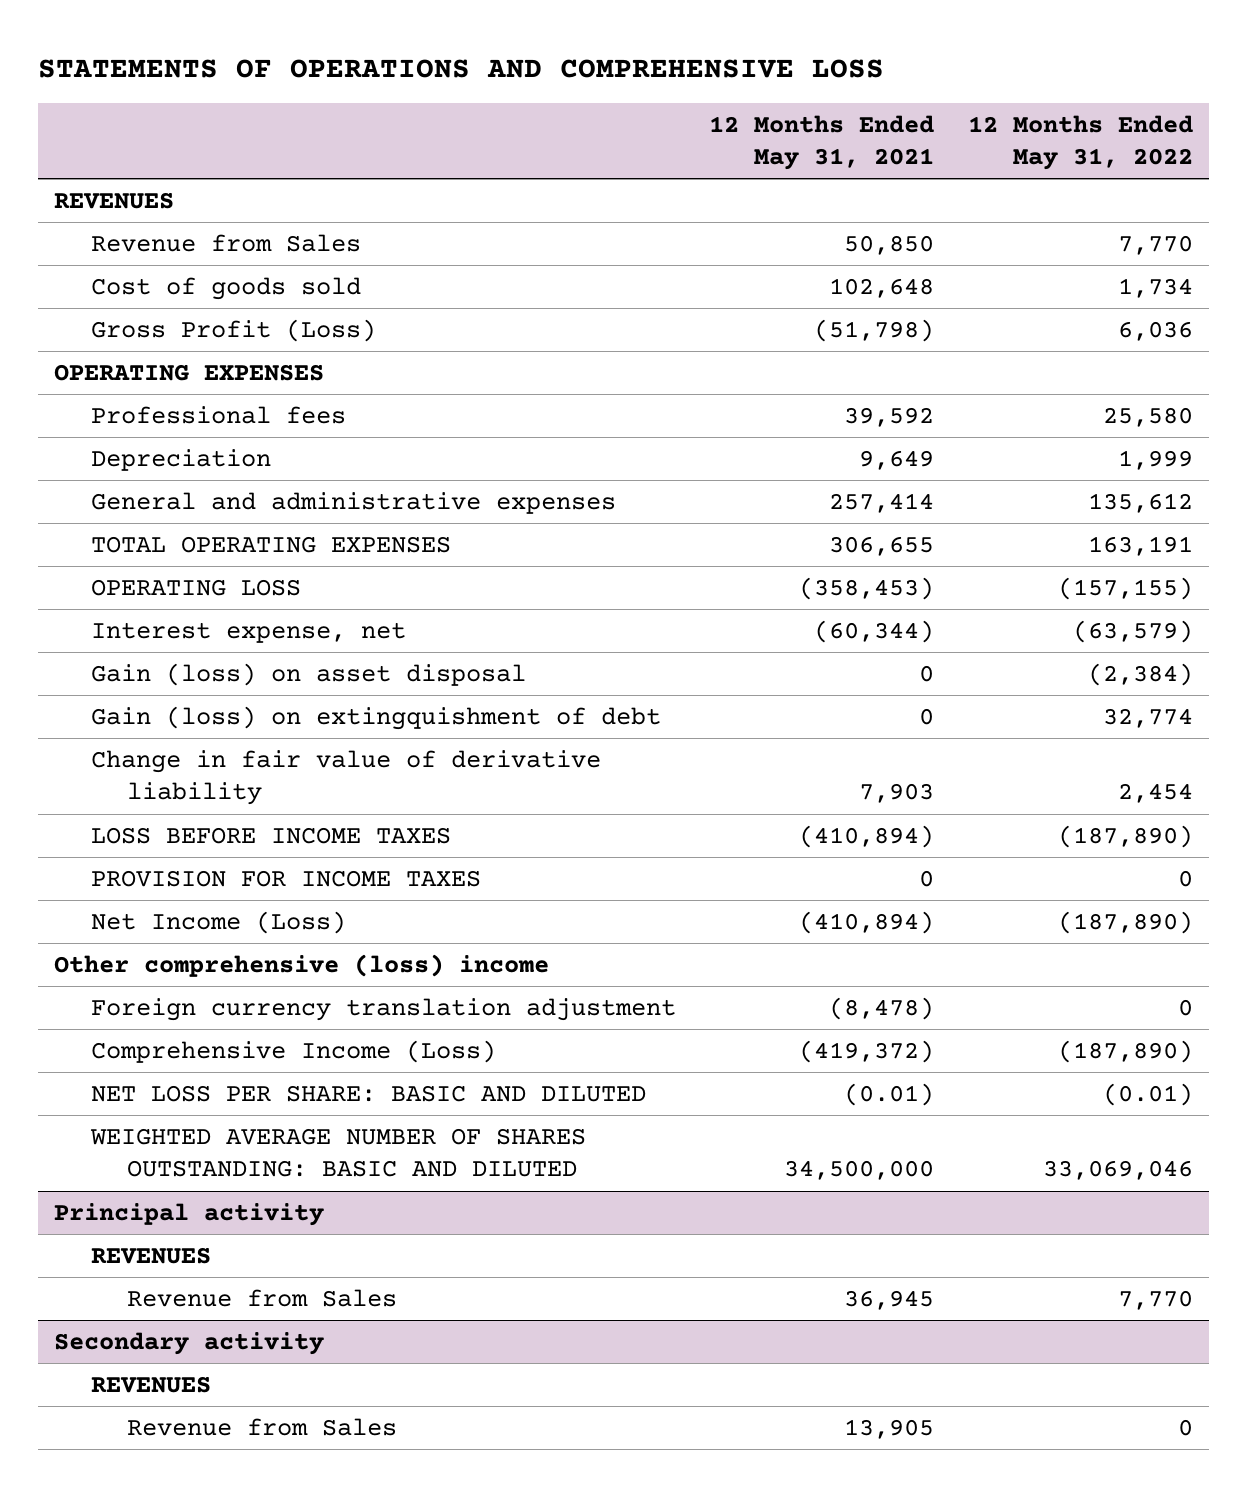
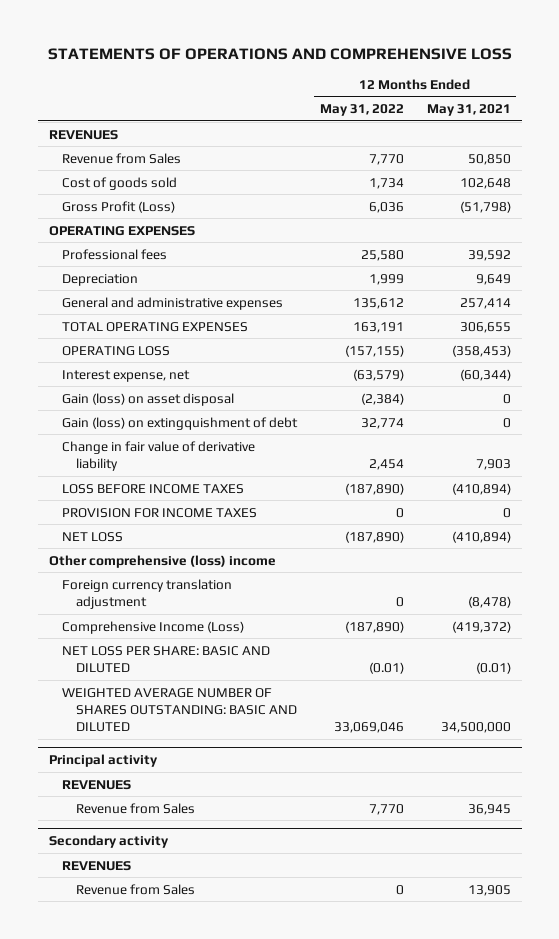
[90,910,346,934] Net Income (Loss) -> [62,531,124,542] NET LOSS

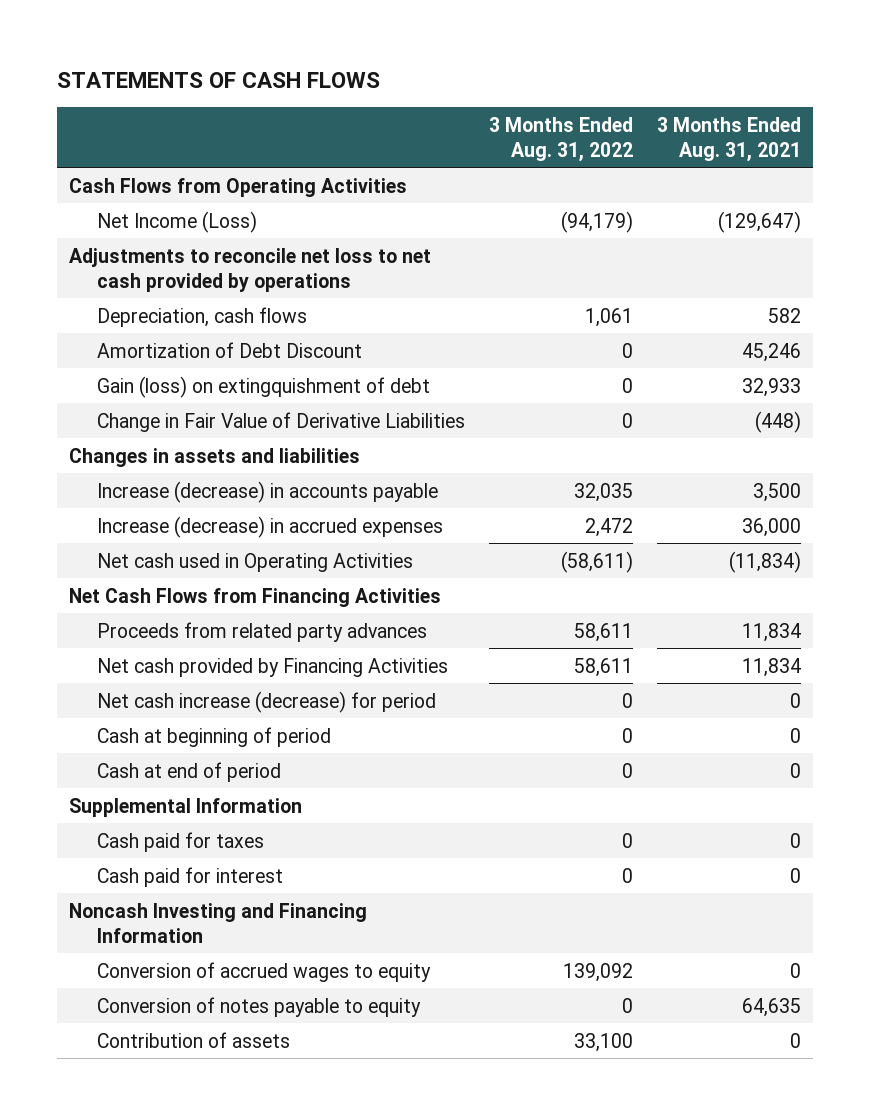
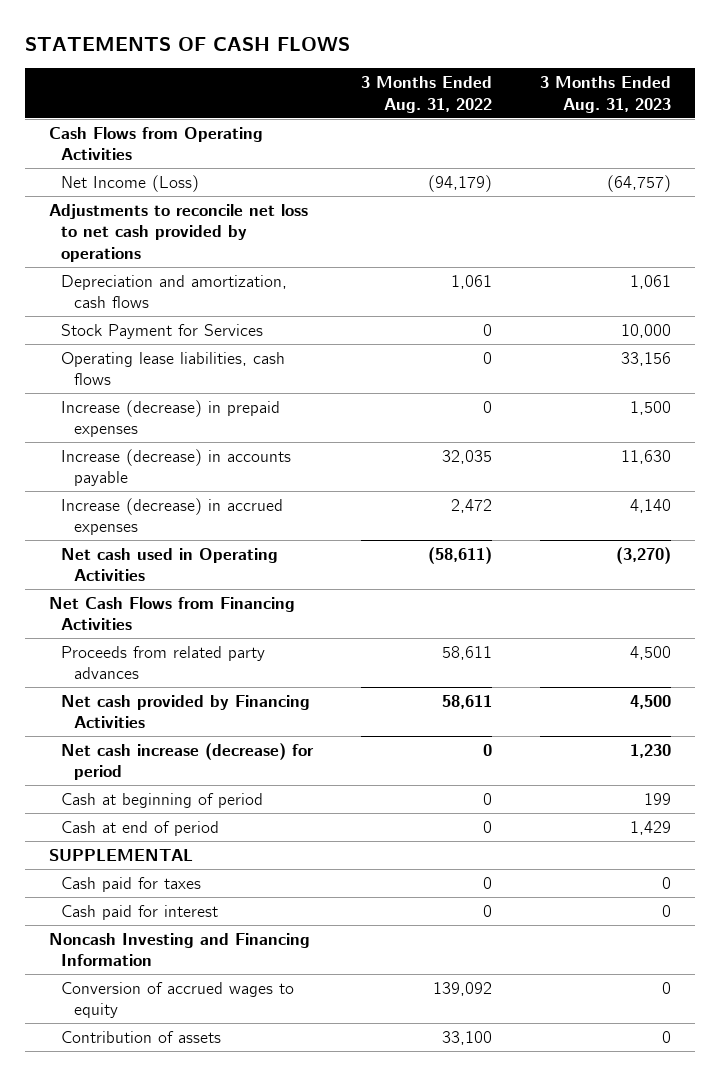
[656,116,801,162] 3 Months Ended Aug. 31, 2021 -> none
none -> [539,75,671,113] 3 Months Ended Aug. 31, 2023
[96,341,362,358] Amortization of Debt Discount -> none
[96,375,430,398] Gain (loss) on extingquishment of debt -> none
[96,411,465,432] Change in Fair Value of Derivative Liabilities -> none
[69,447,361,467] Changes in assets and liabilities -> none
[96,306,307,327] Depreciation, cash flows -> [61,274,288,309] Depreciation and amortization, cash flows
none -> [61,323,264,339] Stock Payment for Services
none -> [61,351,286,386] Operating lease liabilities, cash flows
none -> [61,399,281,438] Increase (decrease) in prepaid expenses
[69,797,303,817] Supplemental Information -> [48,848,193,861] SUPPLEMENTAL
[96,996,421,1017] Conversion of notes payable to equity -> none

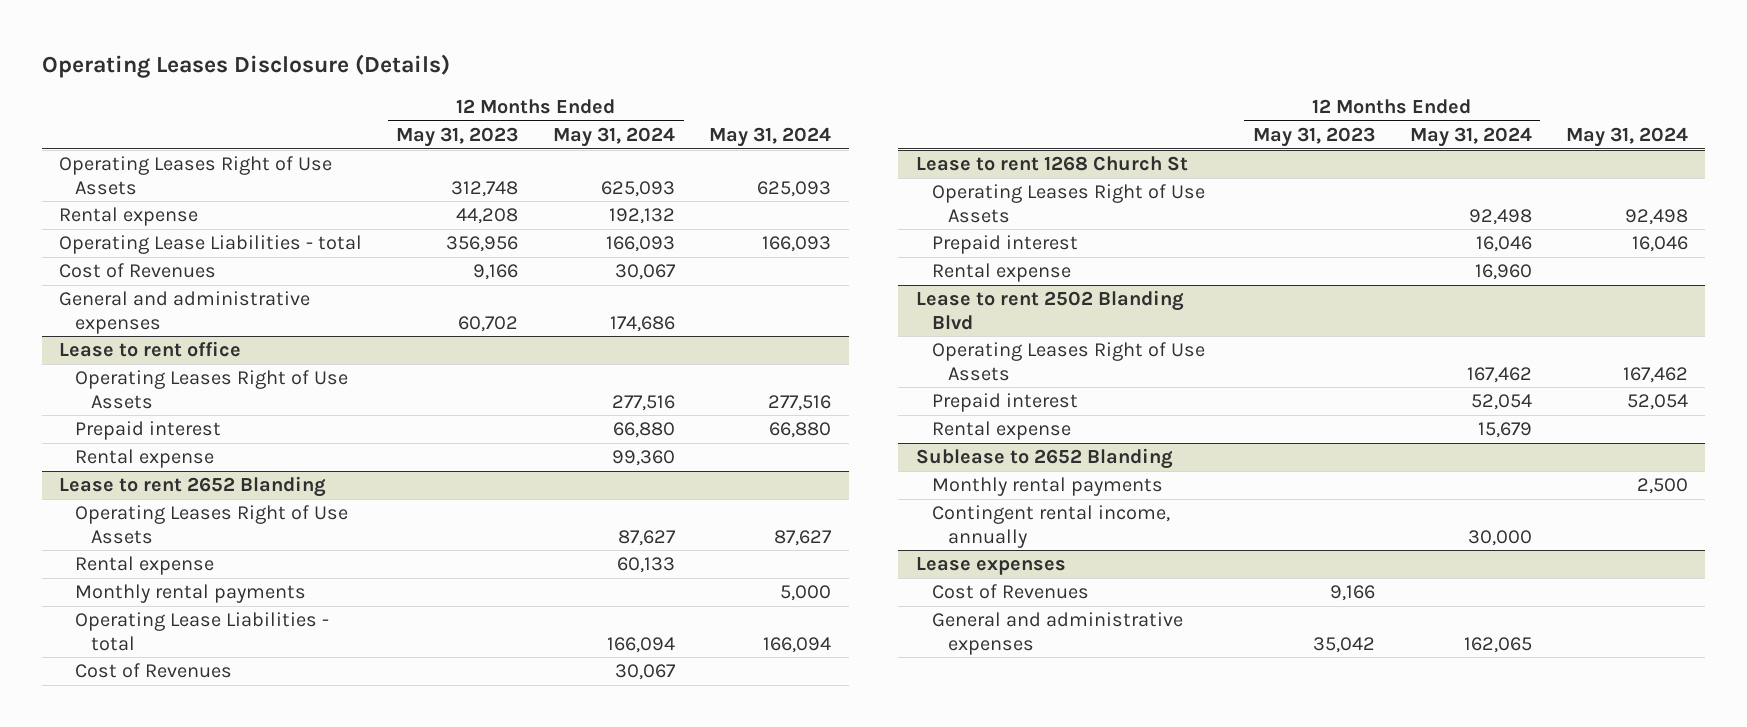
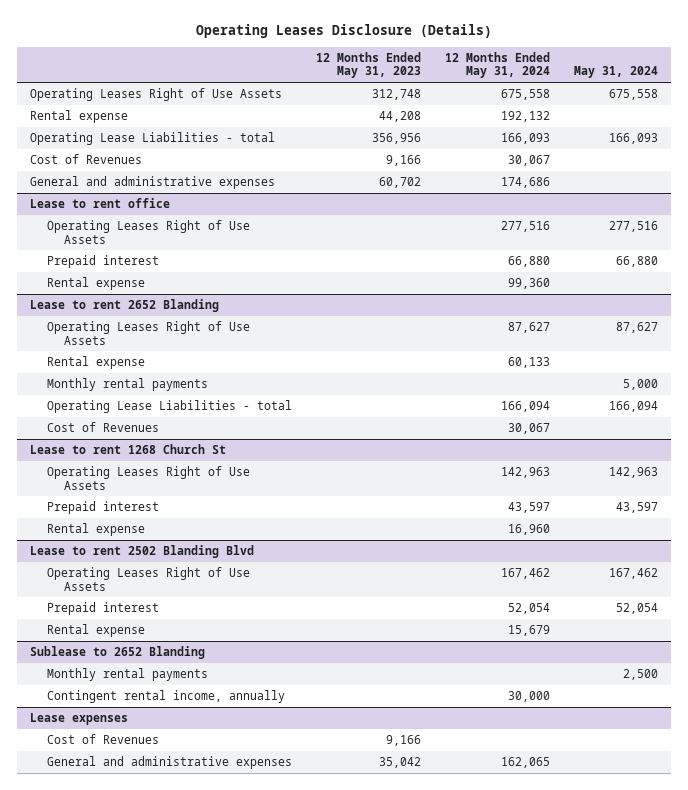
[600,180,675,197] 625,093 -> [501,88,551,100] 675,558
[757,180,832,197] 625,093 -> [609,88,659,100] 675,558
[1468,208,1532,225] 92,498 -> [501,466,551,478] 142,963
[1625,208,1689,225] 92,498 -> [609,466,659,478] 142,963
[1475,236,1532,253] 16,046 -> [508,501,551,513] 43,597
[1632,236,1689,253] 16,046 -> [616,501,659,513] 43,597

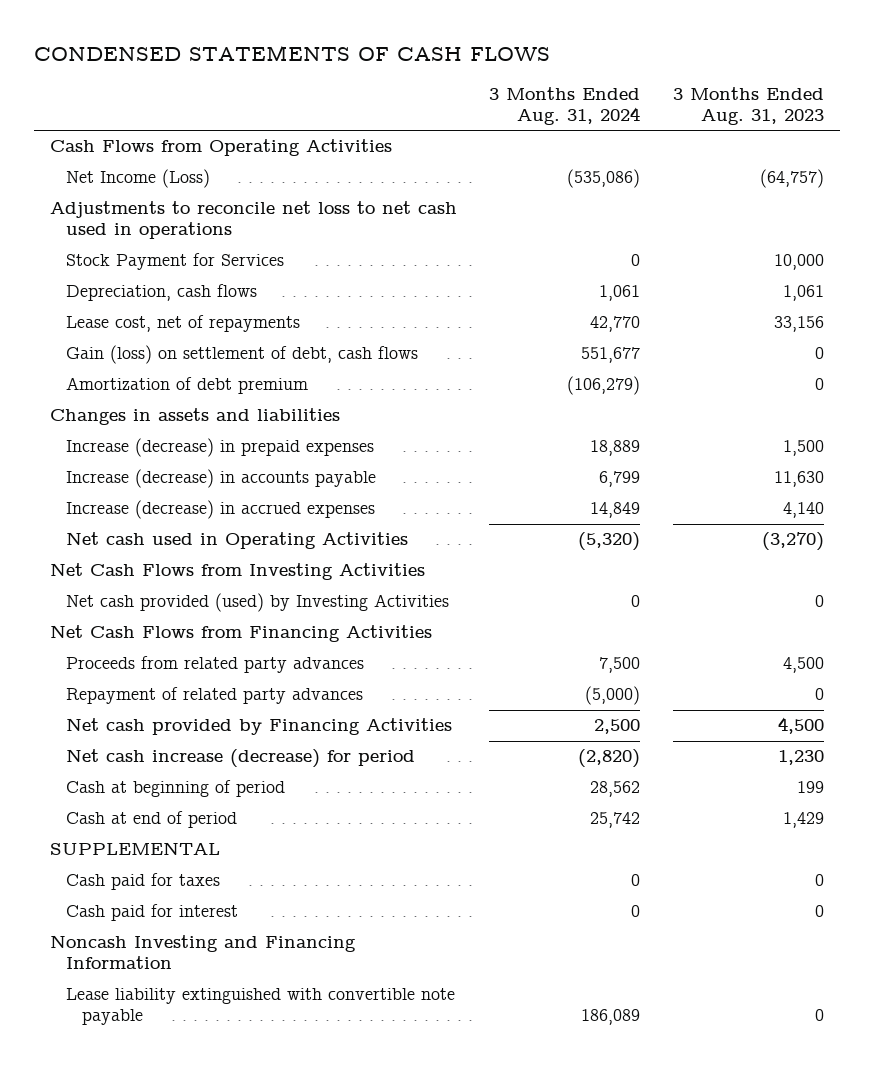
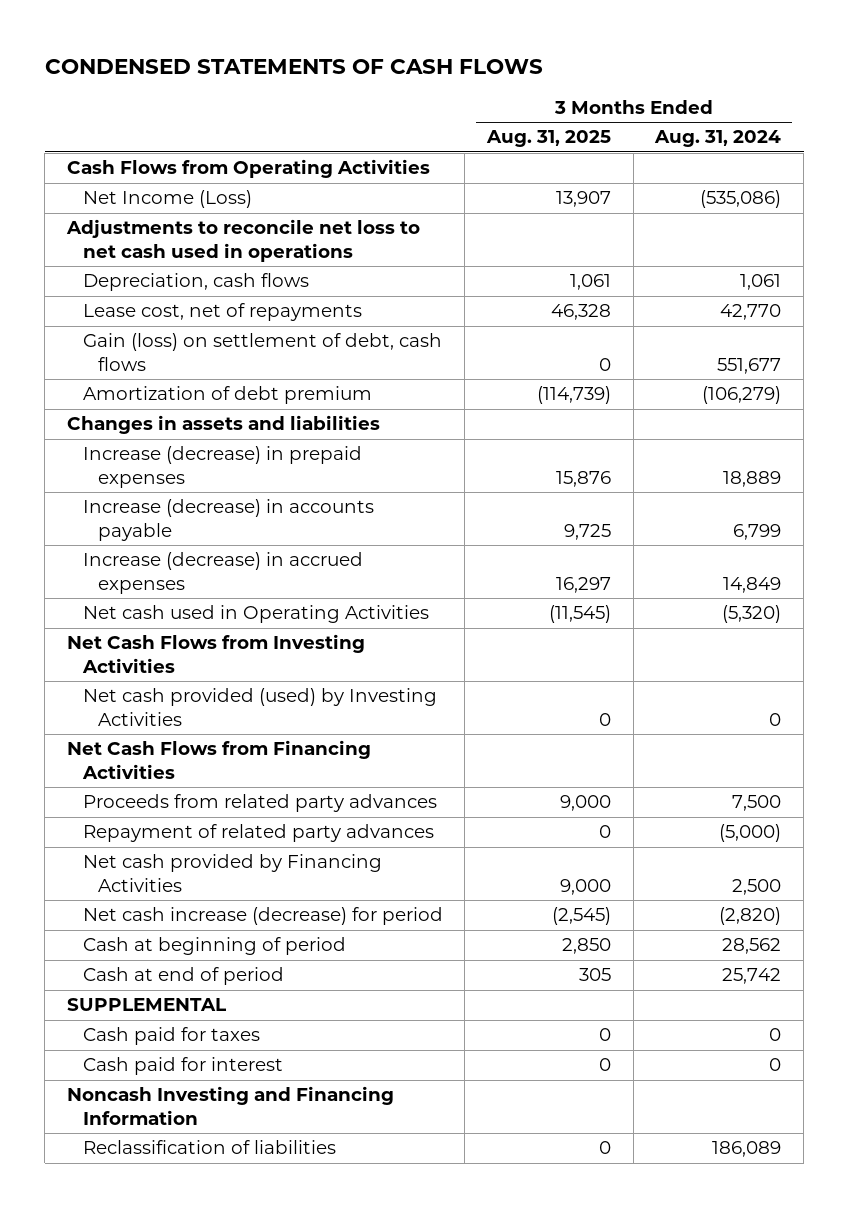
[672,86,824,125] 3 Months Ended Aug. 31, 2023 -> none
none -> [485,130,611,148] Aug. 31, 2025
[65,253,284,271] Stock Payment for Services -> none
[65,988,455,1026] Lease liability extinguished with convertible note payable -> [82,1140,336,1155] Reclassification of liabilities

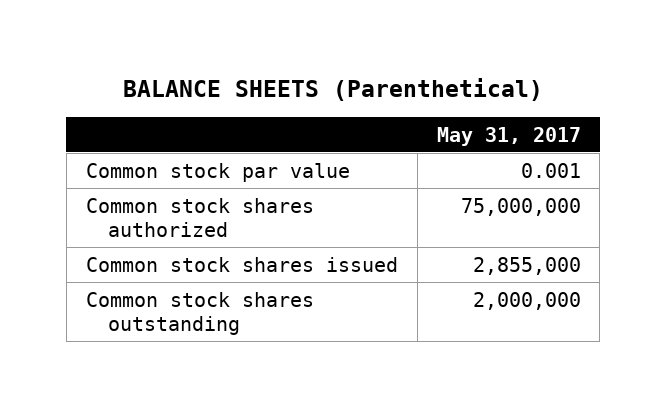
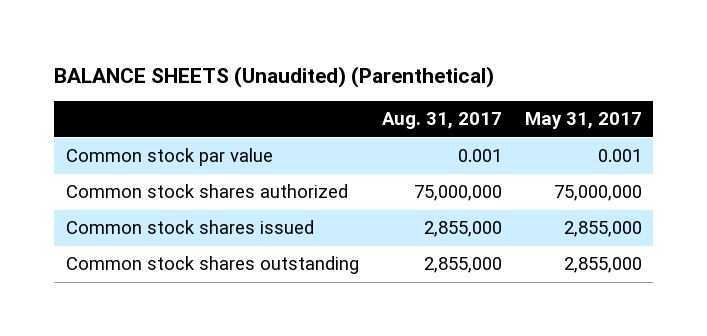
[123,78,544,102] BALANCE SHEETS (Parenthetical) -> [53,65,494,88] BALANCE SHEETS (Unaudited) (Parenthetical)
none -> [381,112,502,130] Aug. 31, 2017
[472,291,581,310] 2,000,000 -> [563,257,642,274] 2,855,000

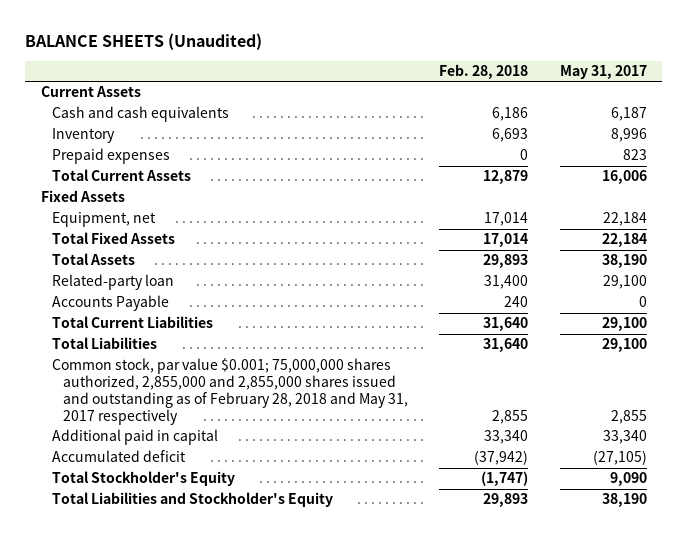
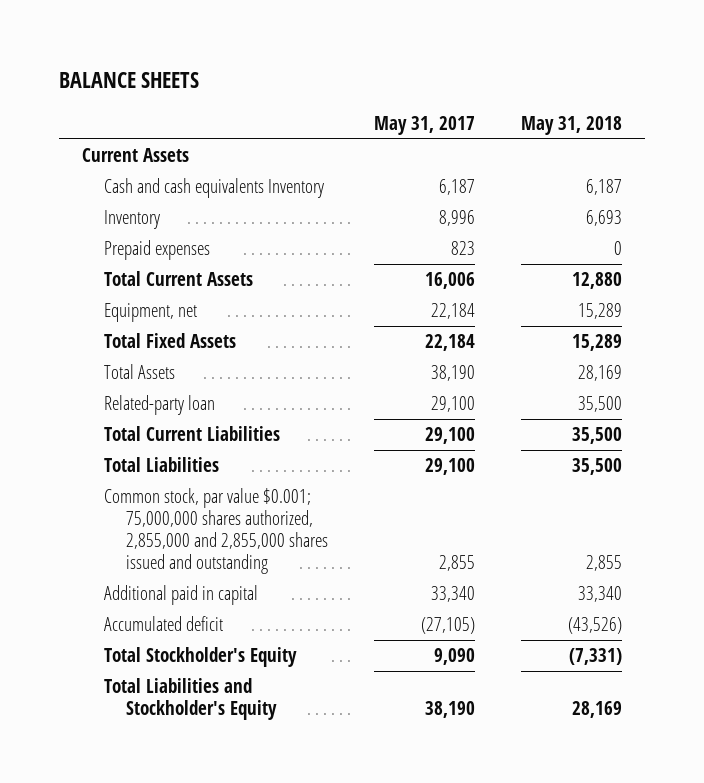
[25,32,263,50] BALANCE SHEETS (Unaudited) -> [58,72,199,89] BALANCE SHEETS
[439,64,529,80] Feb. 28, 2018 -> none
none -> [521,115,623,135] May 31, 2018
[51,106,229,123] Cash and cash equivalents -> [104,178,325,199] Cash and cash equivalents Inventory
[40,190,125,203] Fixed Assets -> none
[51,295,169,312] Accounts Payable -> none
[51,358,409,425] Common stock, par value $0.001; 75,000,000 shares authorized, 2,855,000 and 2,855,000 shares issued and outstanding as of February 28, 2018 and May 31, 2017 respectively -> [104,488,329,575] Common stock, par value $0.001; 75,000,000 shares authorized, 2,855,000 and 2,855,000 shares issued and outstanding

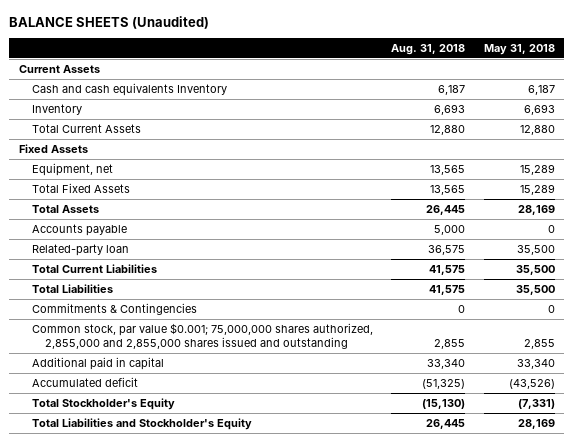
[58,72,199,89] BALANCE SHEETS -> [9,15,210,29] BALANCE SHEETS (Unaudited)
[374,115,476,135] May 31, 2017 -> none
none -> [391,43,466,55] Aug. 31, 2018
[104,240,211,261] Prepaid expenses -> none
none -> [18,144,88,154] Fixed Assets
none -> [31,224,127,237] Accounts payable
none -> [31,303,197,316] Commitments & Contingencies

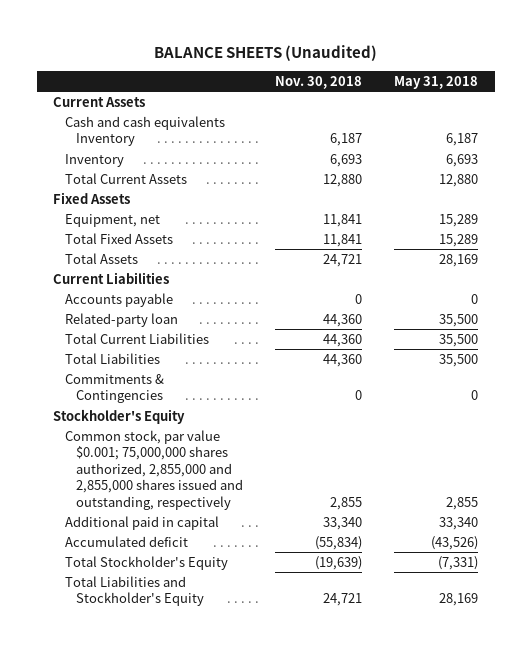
[391,43,466,55] Aug. 31, 2018 -> none
none -> [275,75,363,89] Nov. 30, 2018
none -> [53,271,170,284] Current Liabilities
none -> [53,408,186,424] Stockholder's Equity
[31,323,373,349] Common stock, par value $0.001; 75,000,000 shares authorized, 2,855,000 and 2,855,000 shares issued and outstanding -> [64,429,244,510] Common stock, par value $0.001; 75,000,000 shares authorized, 2,855,000 and 2,855,000 shares issued and outstanding, respectively

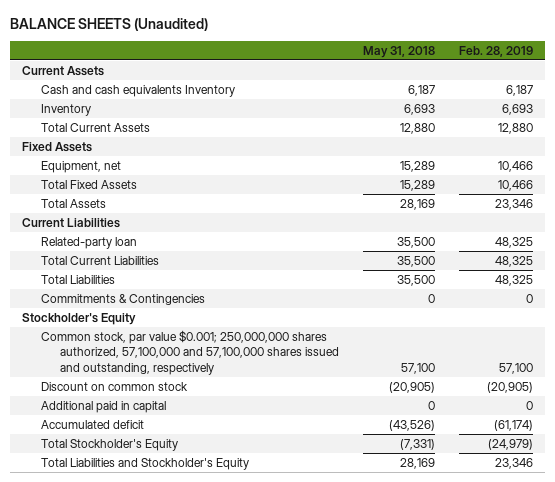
[275,75,363,89] Nov. 30, 2018 -> none
none -> [459,45,534,57] Feb. 28, 2019
[64,292,173,307] Accounts payable -> none
[64,429,244,510] Common stock, par value $0.001; 75,000,000 shares authorized, 2,855,000 and 2,855,000 shares issued and outstanding, respectively -> [40,329,339,375] Common stock, par value $0.001; 250,000,000 shares authorized, 57,100,000 and 57,100,000 shares issued and outstanding, respectively
[446,496,479,510] 2,855 -> [400,362,435,374] 57,100
none -> [40,381,188,391] Discount on common stock
[439,516,479,530] 33,340 -> [427,400,435,410] 0

